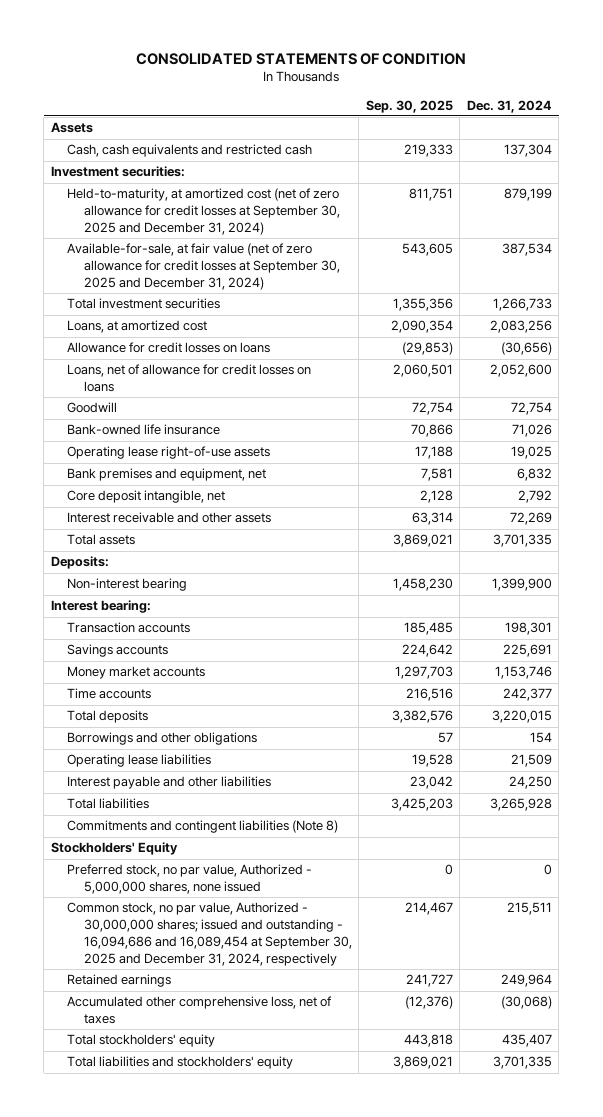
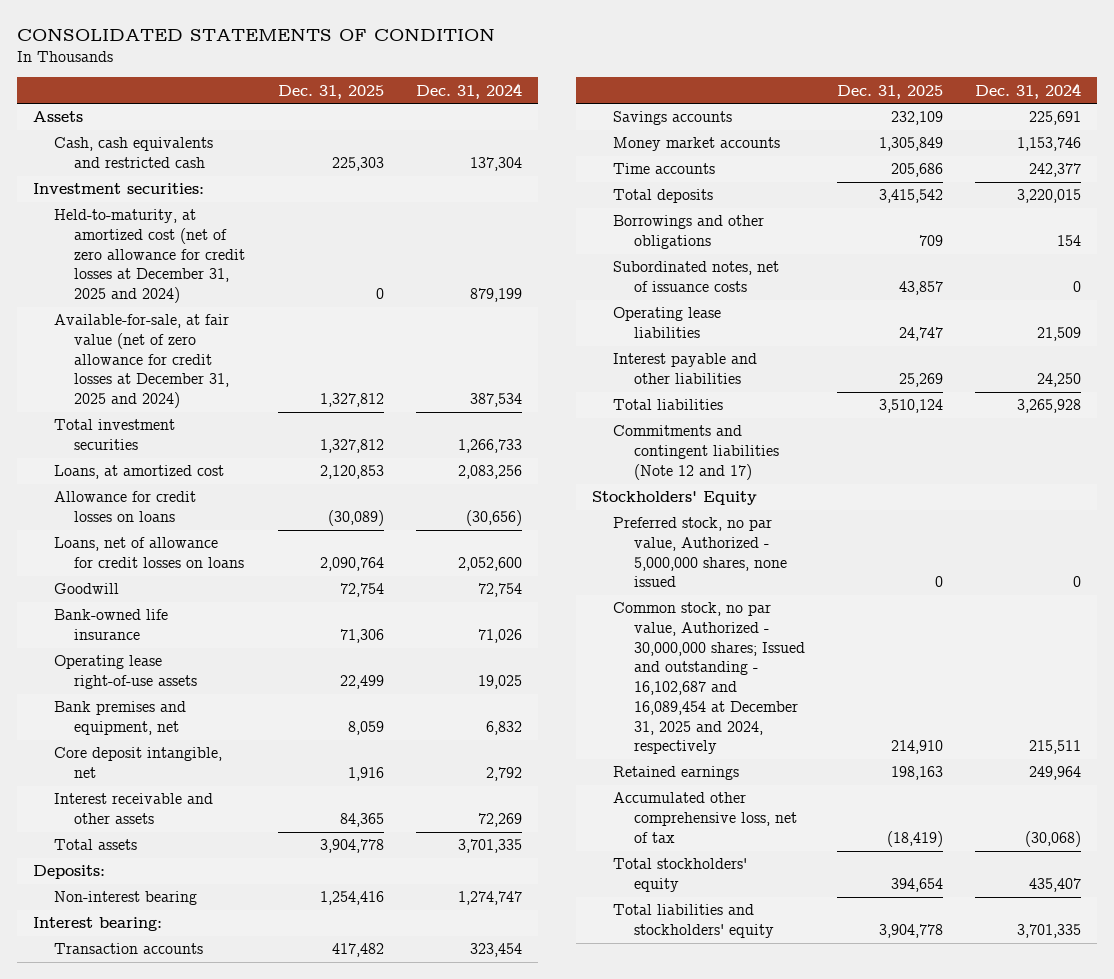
[365,99,453,113] Sep. 30, 2025 -> none
none -> [277,84,384,99] Dec. 31, 2025
[67,188,340,235] Held-to-maturity, at amortized cost (net of zero allowance for credit losses at September 30, 2025 and December 31, 2024) -> [53,209,246,304] Held-to-maturity, at amortized cost (net of zero allowance for credit losses at December 31, 2025 and 2024)
[67,243,340,290] Available-for-sale, at fair value (net of zero allowance for credit losses at September 30, 2025 and December 31, 2024) -> [53,314,230,409] Available-for-sale, at fair value (net of zero allowance for credit losses at December 31, 2025 and 2024)
[491,578,552,592] 1,399,900 -> [457,891,522,906] 1,274,747
[504,622,552,636] 198,301 -> [469,943,522,958] 323,454
none -> [613,261,780,293] Subordinated notes, net of issuance costs
[67,820,339,834] Commitments and contingent liabilities (Note 8) -> [613,425,780,480] Commitments and contingent liabilities (Note 12 and 17)
[67,902,352,966] Common stock, no par value, Authorized - 30,000,000 shares; issued and outstanding - 16,094,686 and 16,089,454 at September 30, 2025 and December 31, 2024, respectively -> [613,602,806,755] Common stock, no par value, Authorized - 30,000,000 shares; Issued and outstanding - 16,102,687 and 16,089,454 at December 31, 2025 and 2024, respectively
[67,996,333,1025] Accumulated other comprehensive loss, net of taxes -> [613,792,798,843] Accumulated other comprehensive loss, net of tax

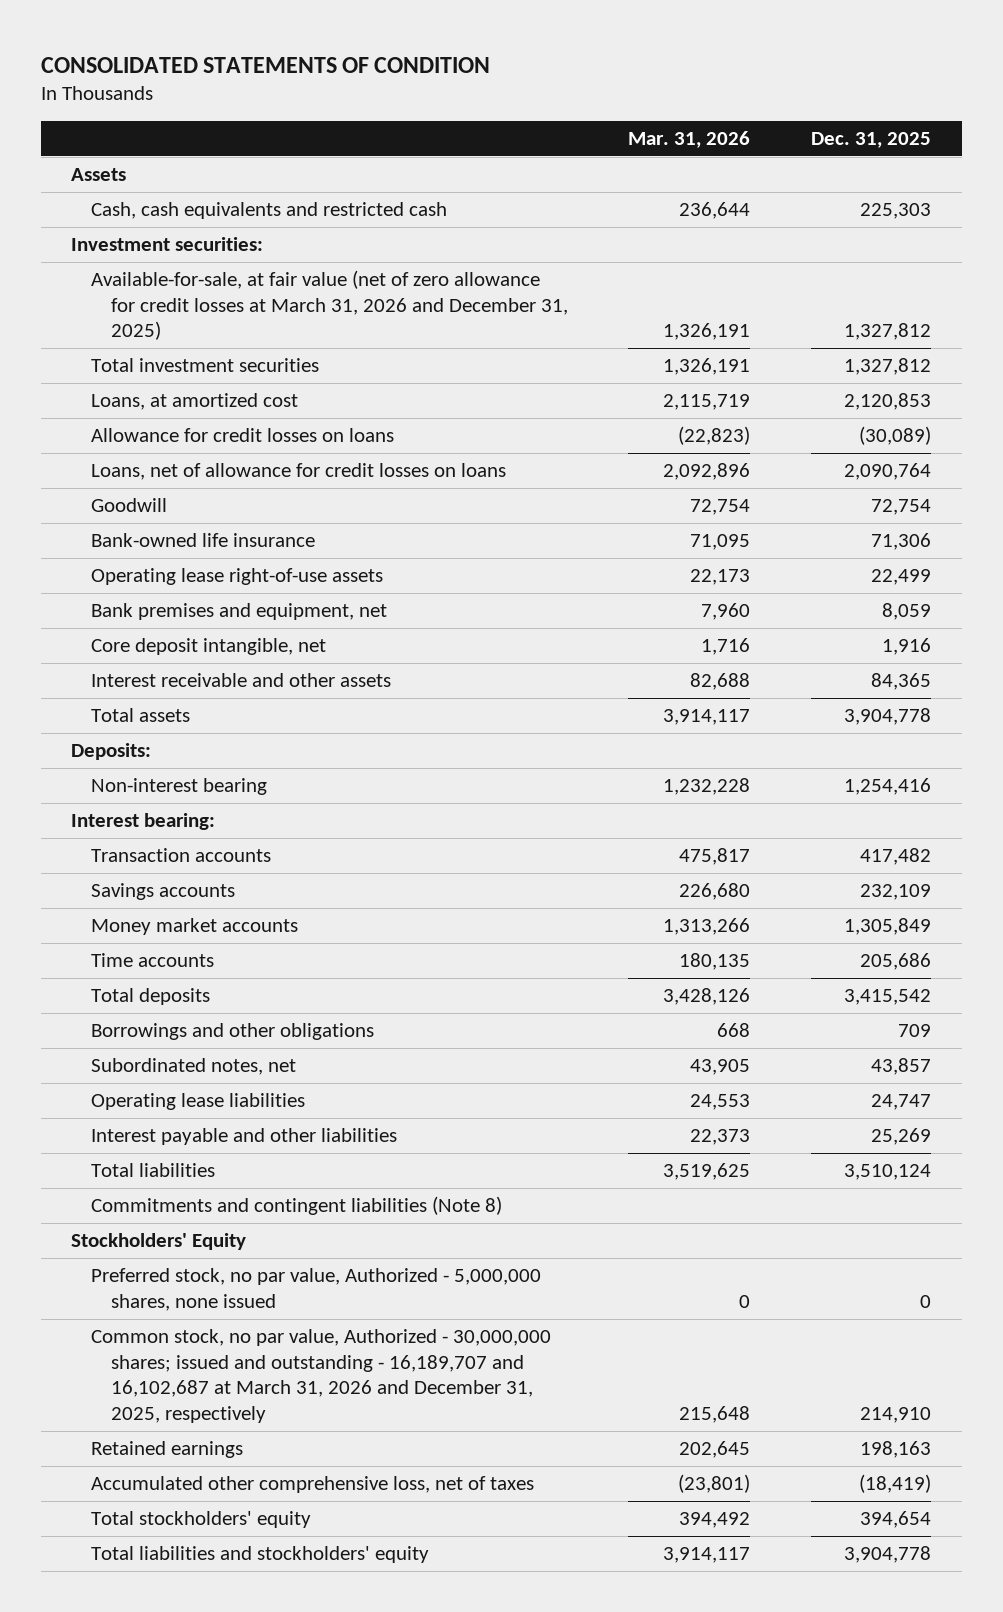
[415,82,522,99] Dec. 31, 2024 -> none
none -> [628,130,751,148] Mar. 31, 2026
[53,209,246,304] Held-to-maturity, at amortized cost (net of zero allowance for credit losses at December 31, 2025 and 2024) -> none
[53,314,230,409] Available-for-sale, at fair value (net of zero allowance for credit losses at December 31, 2025 and 2024) -> [90,270,568,341] Available-for-sale, at fair value (net of zero allowance for credit losses at March 31, 2026 and December 31, 2025)
[613,261,780,293] Subordinated notes, net of issuance costs -> [90,1058,296,1076] Subordinated notes, net
[613,425,780,480] Commitments and contingent liabilities (Note 12 and 17) -> [90,1196,502,1216] Commitments and contingent liabilities (Note 8)
[613,602,806,755] Common stock, no par value, Authorized - 30,000,000 shares; Issued and outstanding - 16,102,687 and 16,089,454 at December 31, 2025 and 2024, respectively -> [90,1329,551,1424] Common stock, no par value, Authorized - 30,000,000 shares; issued and outstanding - 16,189,707 and 16,102,687 at March 31, 2026 and December 31, 2025, respectively
[613,792,798,843] Accumulated other comprehensive loss, net of tax -> [90,1476,534,1494] Accumulated other comprehensive loss, net of taxes

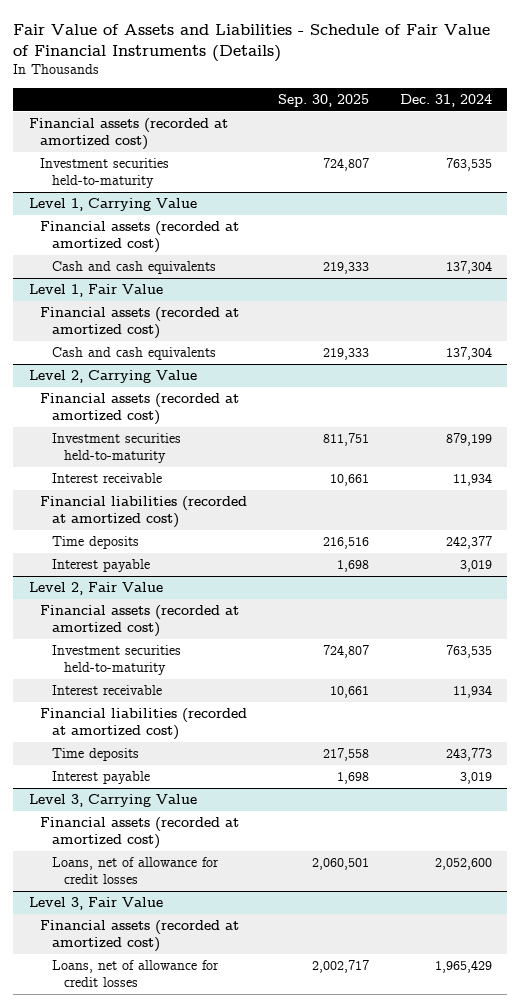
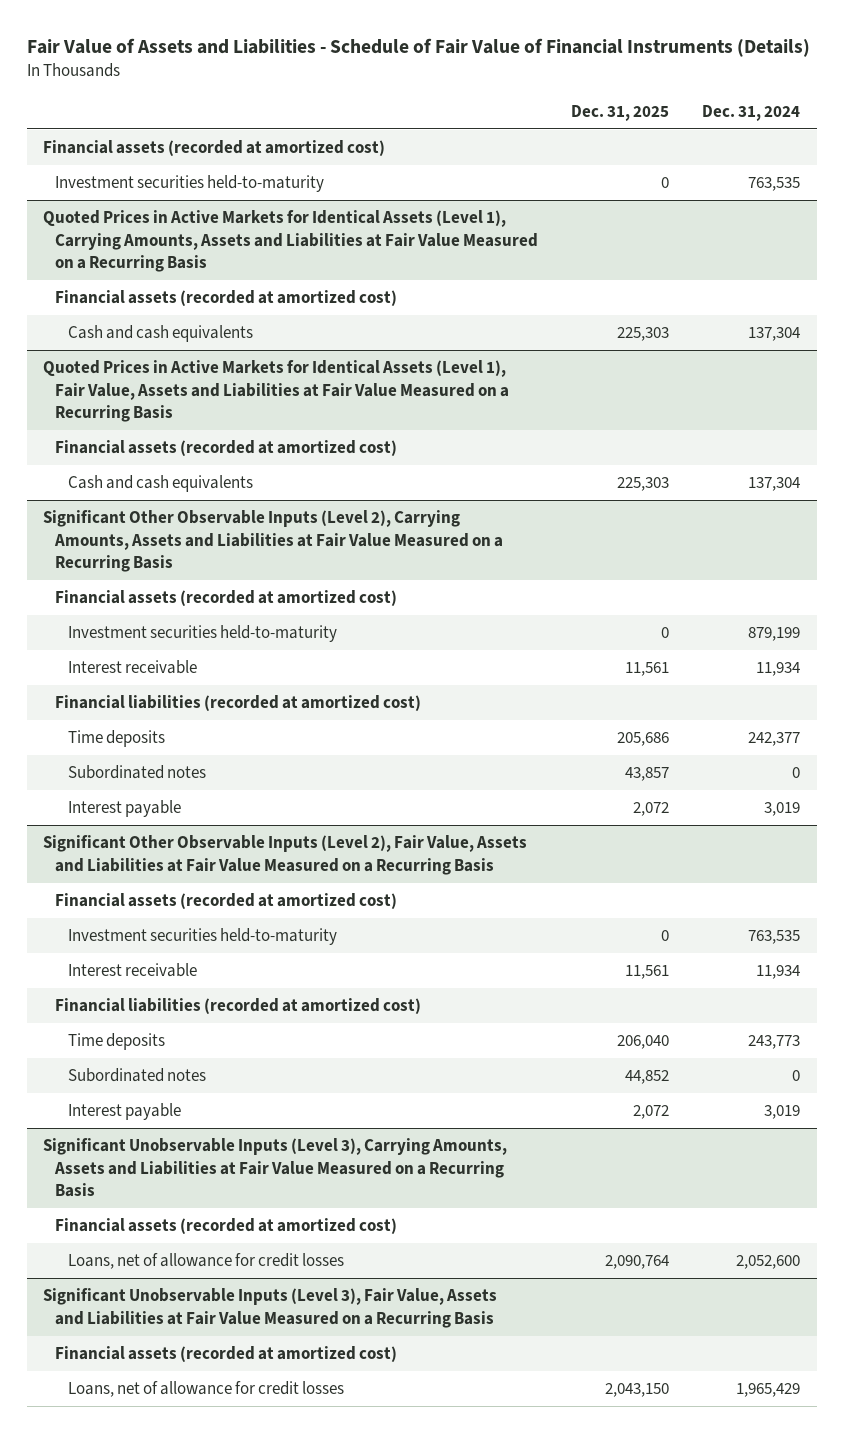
[278,94,370,108] Sep. 30, 2025 -> none
none -> [571,104,670,121] Dec. 31, 2025
[28,198,197,212] Level 1, Carrying Value -> none
none -> [43,210,539,272] Quoted Prices in Active Markets for Identical Assets (Level 1), Carrying Amounts, Assets and Liabilities at Fair Value Measured on a Recurring Basis
[28,284,163,298] Level 1, Fair Value -> none
none -> [43,360,510,422] Quoted Prices in Active Markets for Identical Assets (Level 1), Fair Value, Assets and Liabilities at Fair Value Measured on a Recurring Basis
[28,370,197,384] Level 2, Carrying Value -> none
none -> [43,510,504,572] Significant Other Observable Inputs (Level 2), Carrying Amounts, Assets and Liabilities at Fair Value Measured on a Recurring Basis
none -> [67,765,206,780] Subordinated notes
[28,582,163,596] Level 2, Fair Value -> none
none -> [43,835,528,875] Significant Other Observable Inputs (Level 2), Fair Value, Assets and Liabilities at Fair Value Measured on a Recurring Basis
none -> [67,1068,206,1083] Subordinated notes
[28,794,197,808] Level 3, Carrying Value -> none
none -> [43,1138,508,1197] Significant Unobservable Inputs (Level 3), Carrying Amounts, Assets and Liabilities at Fair Value Measured on a Recurring Basis
[28,897,163,911] Level 3, Fair Value -> none
none -> [43,1288,498,1328] Significant Unobservable Inputs (Level 3), Fair Value, Assets and Liabilities at Fair Value Measured on a Recurring Basis

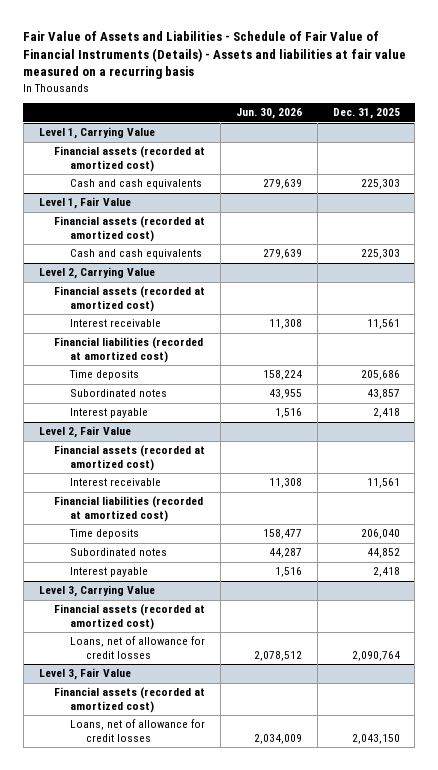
[26,38,810,58] Fair Value of Assets and Liabilities - Schedule of Fair Value of Financial Instruments (Details) -> [23,30,407,80] Fair Value of Assets and Liabilities - Schedule of Fair Value of Financial Instruments (Details) - Assets and liabilities at fair value measured on a recurring basis
[702,104,801,121] Dec. 31, 2024 -> none
none -> [235,108,302,120] Jun. 30, 2026
[43,140,386,157] Financial assets (recorded at amortized cost) -> none
[55,175,325,193] Investment securities held-to-maturity -> none
[43,210,539,272] Quoted Prices in Active Markets for Identical Assets (Level 1), Carrying Amounts, Assets and Liabilities at Fair Value Measured on a Recurring Basis -> none
none -> [38,127,155,140] Level 1, Carrying Value
[43,360,510,422] Quoted Prices in Active Markets for Identical Assets (Level 1), Fair Value, Assets and Liabilities at Fair Value Measured on a Recurring Basis -> none
none -> [38,197,131,210] Level 1, Fair Value
[43,510,504,572] Significant Other Observable Inputs (Level 2), Carrying Amounts, Assets and Liabilities at Fair Value Measured on a Recurring Basis -> none
none -> [38,267,155,280] Level 2, Carrying Value
[67,625,337,643] Investment securities held-to-maturity -> none
[43,835,528,875] Significant Other Observable Inputs (Level 2), Fair Value, Assets and Liabilities at Fair Value Measured on a Recurring Basis -> none
[633,802,670,817] 2,072 -> [372,408,400,419] 2,418
none -> [38,426,131,439] Level 2, Fair Value
[67,928,337,946] Investment securities held-to-maturity -> none
[43,1138,508,1197] Significant Unobservable Inputs (Level 3), Carrying Amounts, Assets and Liabilities at Fair Value Measured on a Recurring Basis -> none
[633,1105,670,1120] 2,072 -> [372,567,400,578] 2,418
none -> [38,585,155,598] Level 3, Carrying Value
[43,1288,498,1328] Significant Unobservable Inputs (Level 3), Fair Value, Assets and Liabilities at Fair Value Measured on a Recurring Basis -> none
none -> [38,668,131,681] Level 3, Fair Value

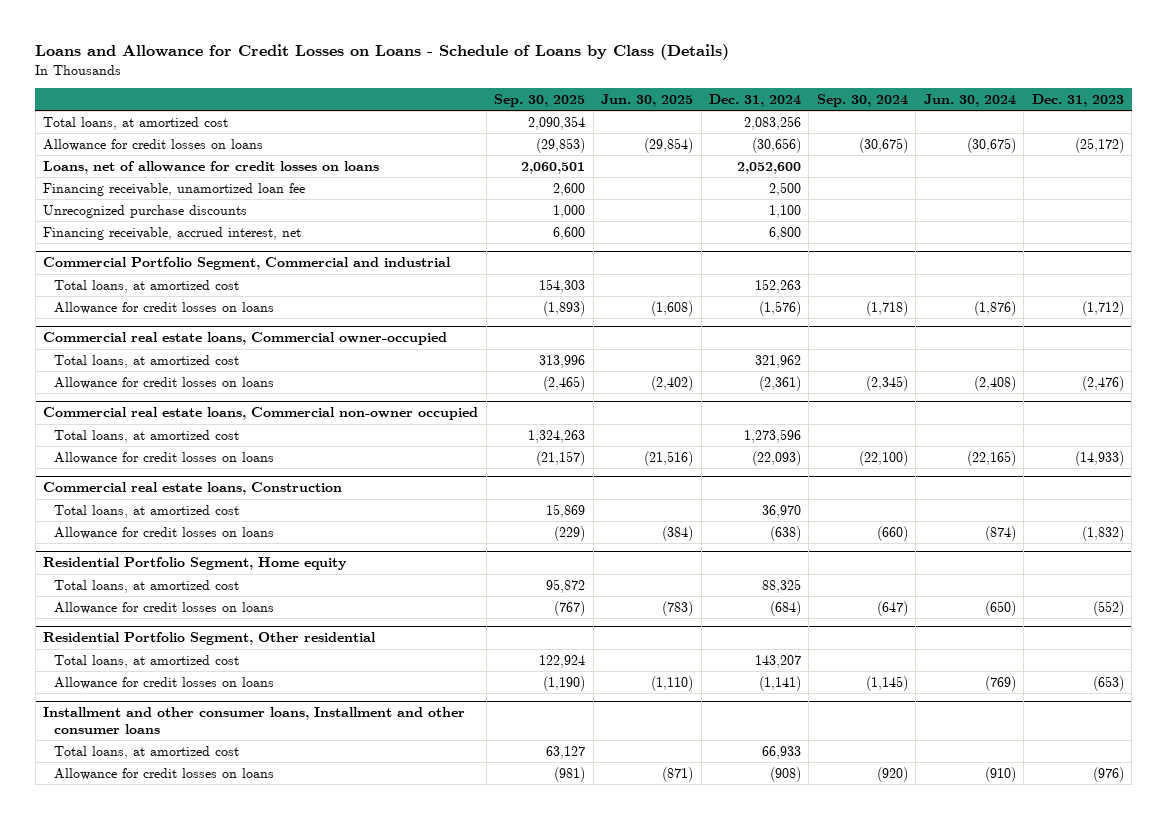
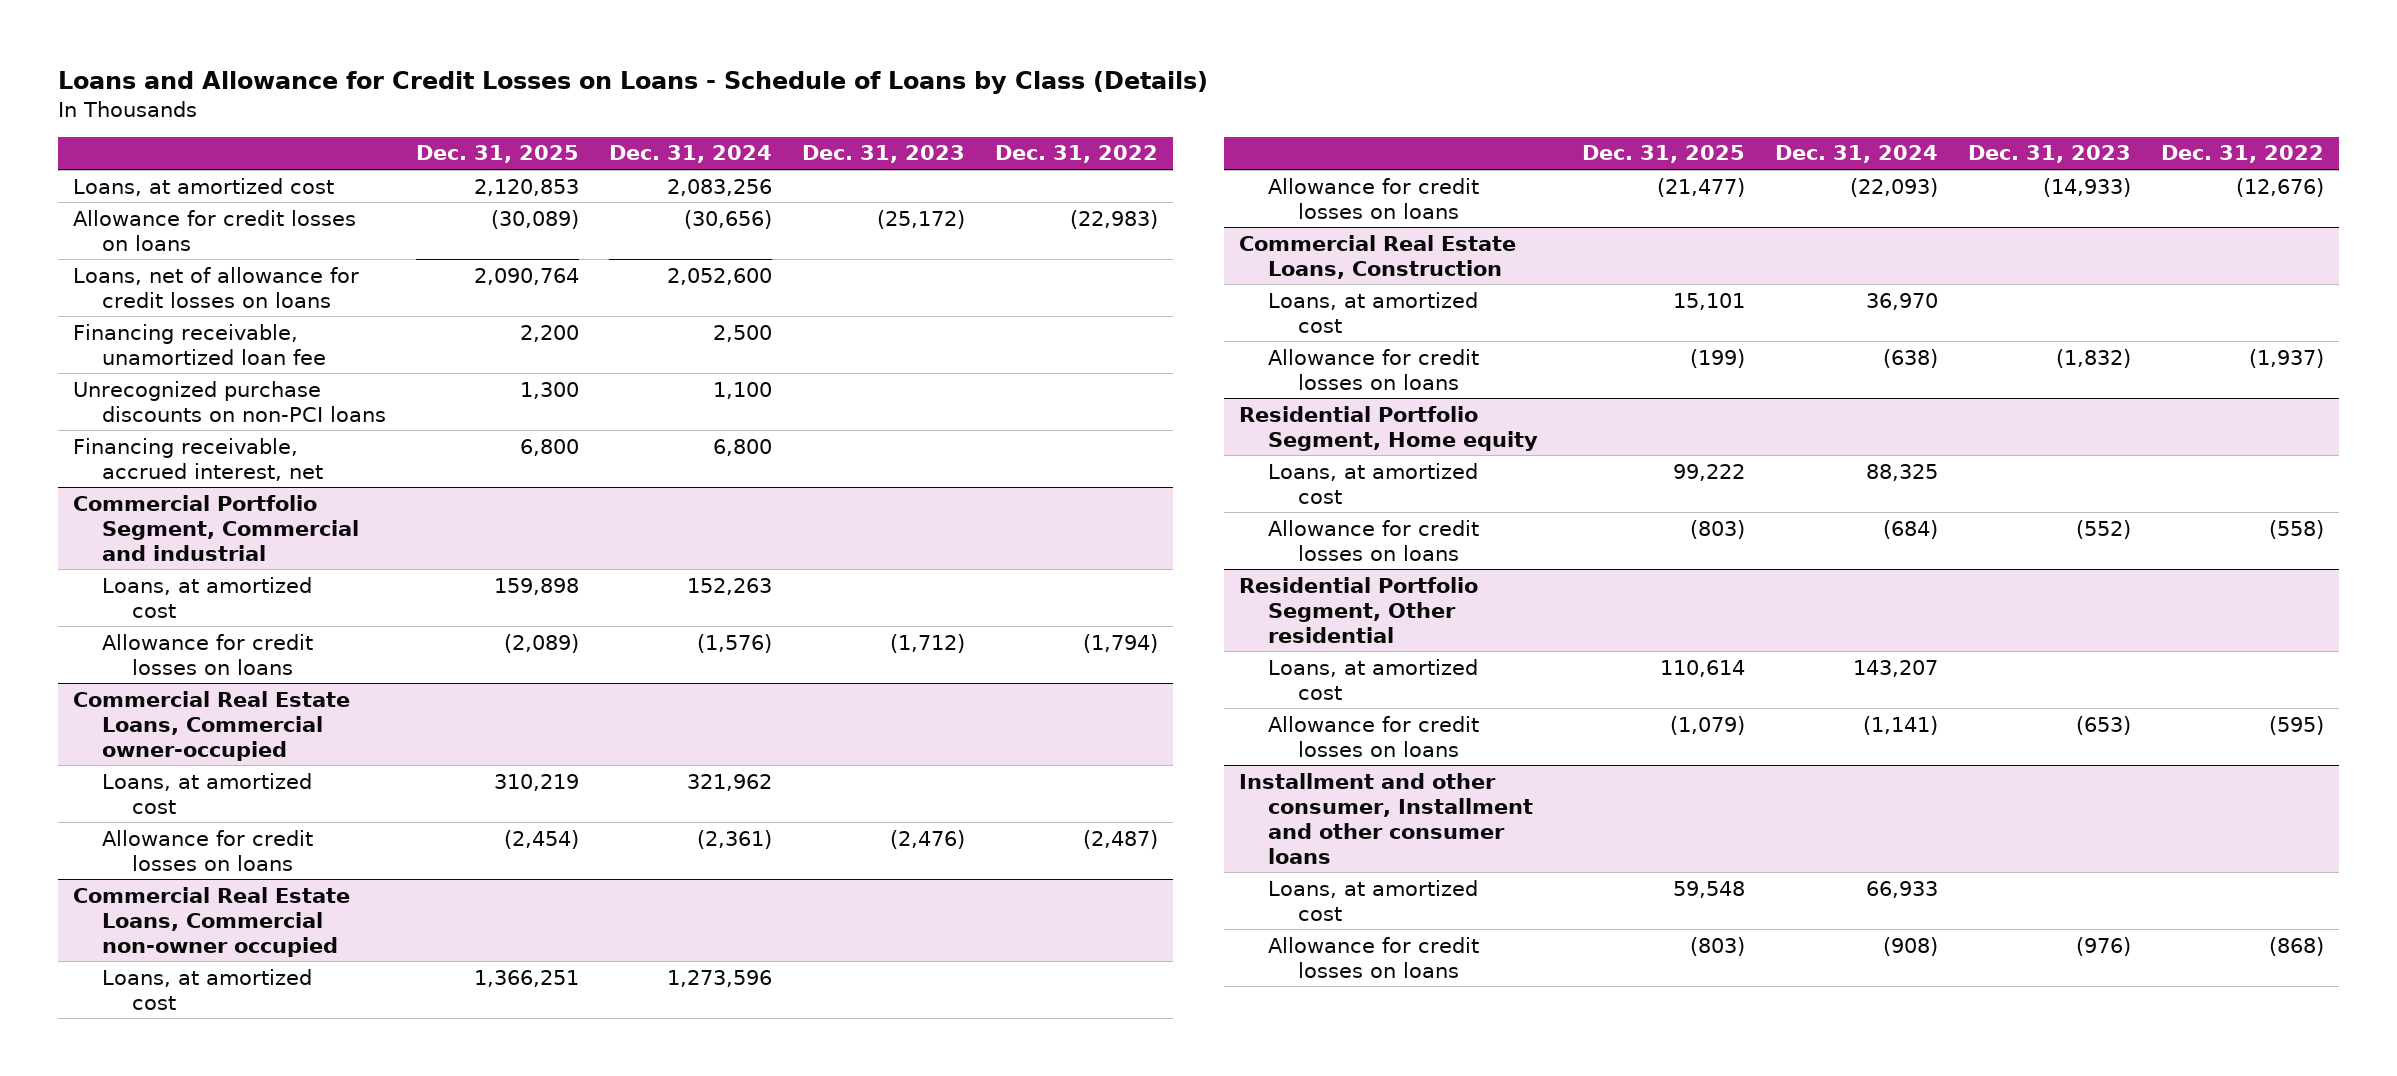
[494,94,586,108] Sep. 30, 2025 -> none
[601,94,694,108] Jun. 30, 2025 -> none
[816,94,908,108] Sep. 30, 2024 -> none
[923,94,1016,108] Jun. 30, 2024 -> none
none -> [416,145,580,164] Dec. 31, 2025
none -> [994,145,1158,164] Dec. 31, 2022
[43,116,229,130] Total loans, at amortized cost -> [72,177,334,196] Loans, at amortized cost
[43,204,248,218] Unrecognized purchase discounts -> none
none -> [72,380,387,422] Unrecognized purchase discounts on non-PCI loans
[54,279,240,293] Total loans, at amortized cost -> [102,576,313,618] Loans, at amortized cost
[43,332,448,346] Commercial real estate loans, Commercial owner-occupied -> [72,690,350,761] Commercial Real Estate Loans, Commercial owner-occupied
[54,354,240,368] Total loans, at amortized cost -> [102,772,313,814] Loans, at amortized cost
[43,407,479,421] Commercial real estate loans, Commercial non-owner occupied -> [72,886,350,957] Commercial Real Estate Loans, Commercial non-owner occupied
[54,429,240,443] Total loans, at amortized cost -> [102,968,313,1010] Loans, at amortized cost
[43,482,343,496] Commercial real estate loans, Construction -> [1238,234,1516,279] Commercial Real Estate Loans, Construction
[54,504,240,518] Total loans, at amortized cost -> [1268,291,1479,333] Loans, at amortized cost
[54,579,240,593] Total loans, at amortized cost -> [1268,462,1479,504] Loans, at amortized cost
[54,654,240,668] Total loans, at amortized cost -> [1268,658,1479,700] Loans, at amortized cost
[43,707,466,735] Installment and other consumer loans, Installment and other consumer loans -> [1238,772,1534,864] Installment and other consumer, Installment and other consumer loans
[54,745,240,759] Total loans, at amortized cost -> [1268,879,1479,921] Loans, at amortized cost

